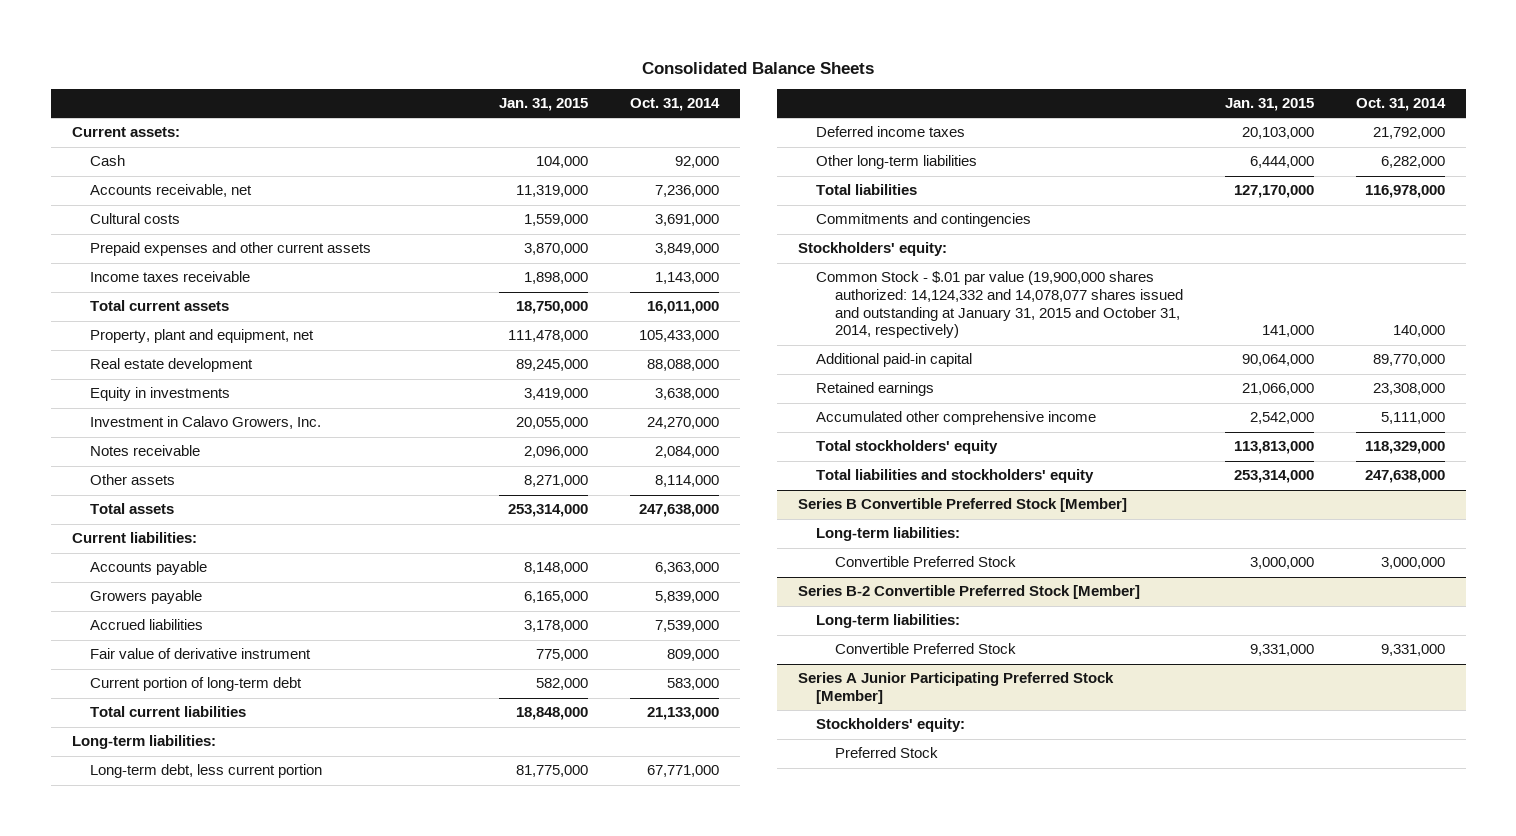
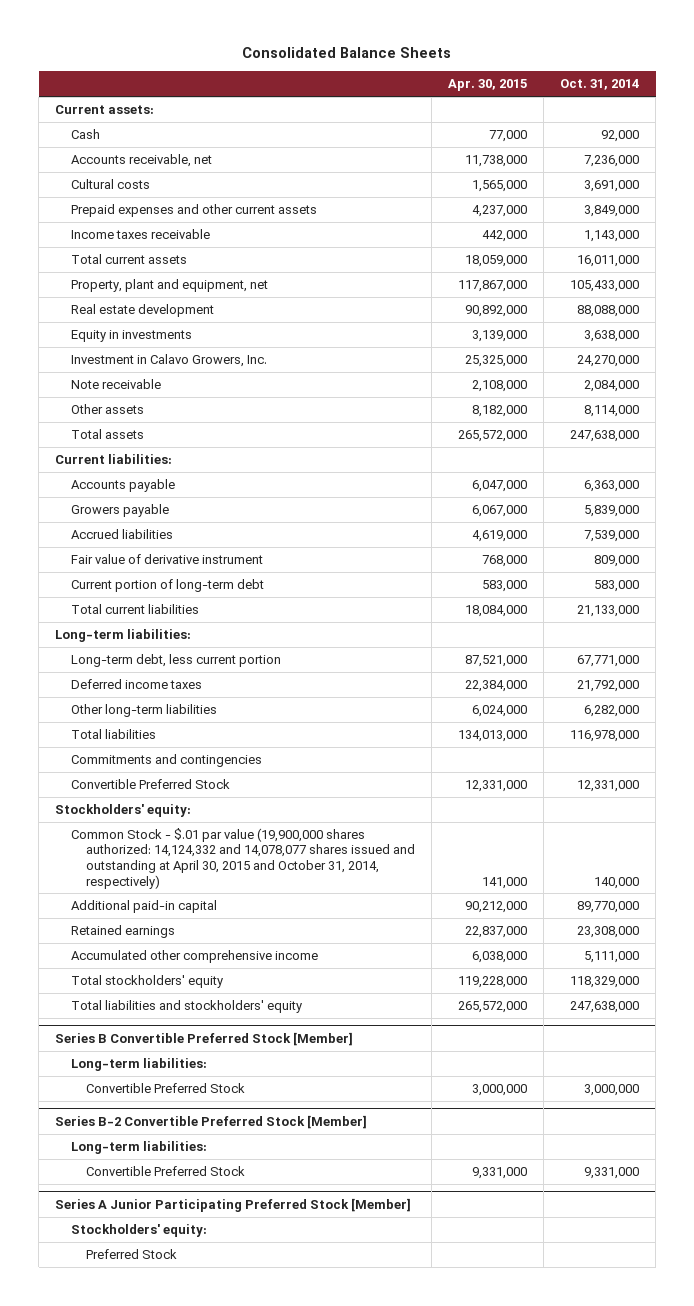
[498,98,588,112] Jan. 31, 2015 -> none
none -> [448,79,528,92] Apr. 30, 2015
[90,445,201,457] Notes receivable -> [70,378,161,389] Note receivable
none -> [70,778,230,789] Convertible Preferred Stock
[816,271,1183,339] Common Stock - $.01 par value (19,900,000 shares authorized: 14,124,332 and 14,078,077 shares issued and outstanding at January 31, 2015 and October 31, 2014, respectively) -> [70,827,416,889] Common Stock - $.01 par value (19,900,000 shares authorized: 14,124,332 and 14,078,077 shares issued and outstanding at April 30, 2015 and October 31, 2014, respectively)

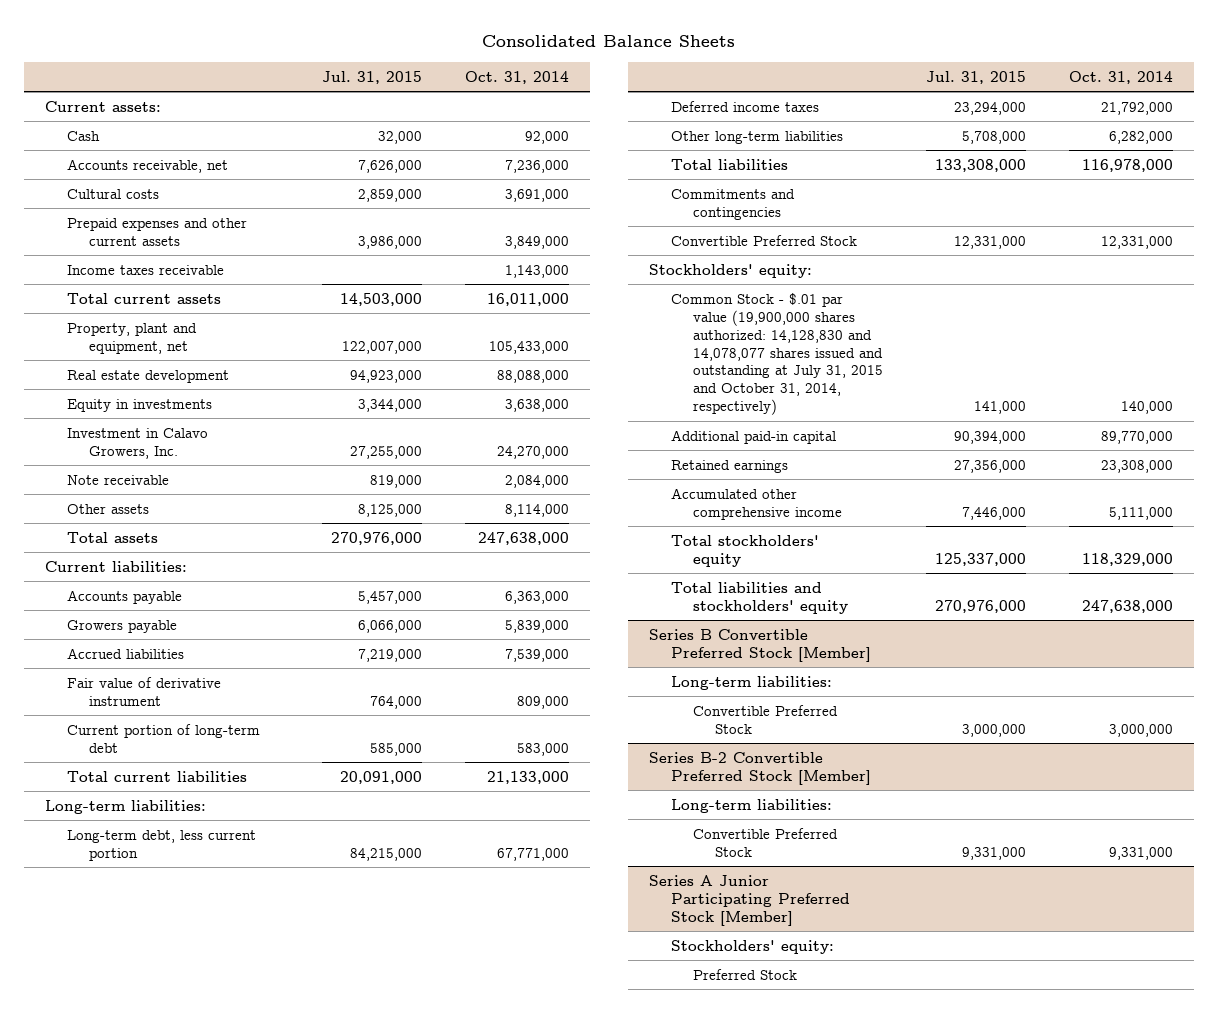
[448,79,528,92] Apr. 30, 2015 -> none
none -> [322,70,423,84] Jul. 31, 2015
[70,827,416,889] Common Stock - $.01 par value (19,900,000 shares authorized: 14,124,332 and 14,078,077 shares issued and outstanding at April 30, 2015 and October 31, 2014, respectively) -> [671,292,884,416] Common Stock - $.01 par value (19,900,000 shares authorized: 14,128,830 and 14,078,077 shares issued and outstanding at July 31, 2015 and October 31, 2014, respectively)

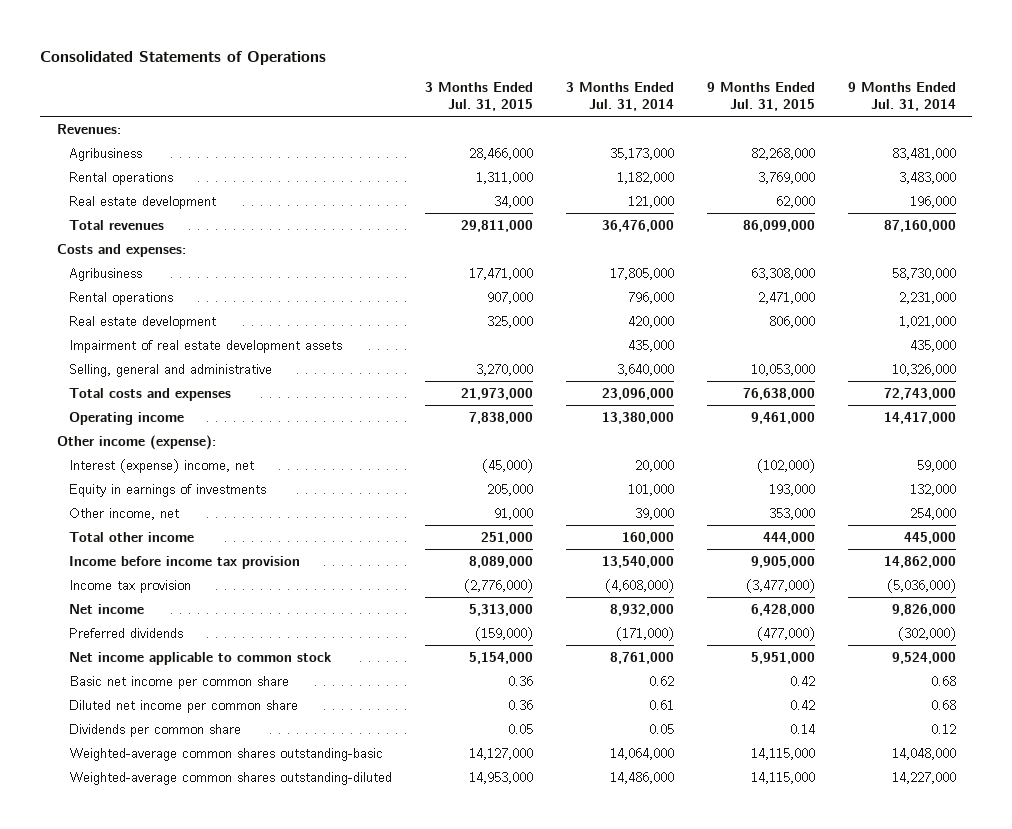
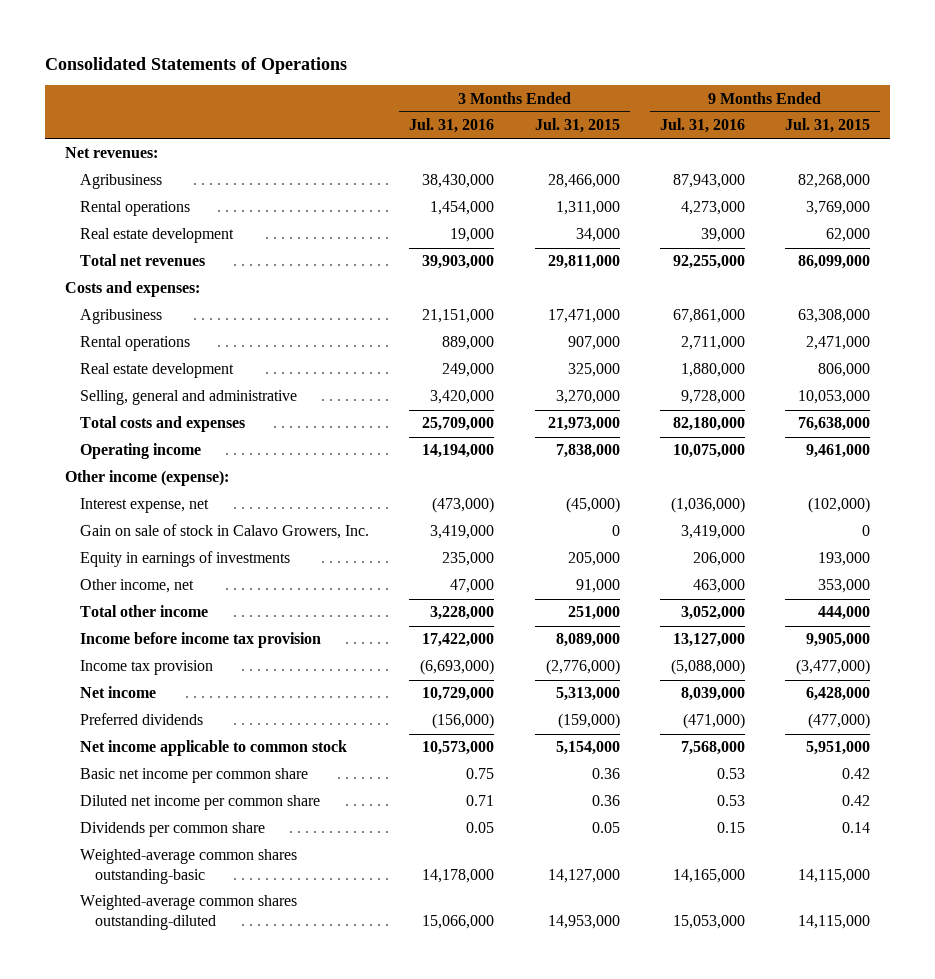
[565,82,674,112] 3 Months Ended Jul. 31, 2014 -> none
[847,82,956,112] 9 Months Ended Jul. 31, 2014 -> none
none -> [409,118,495,134] Jul. 31, 2016
none -> [659,118,745,134] Jul. 31, 2016
[56,123,121,134] Revenues: -> [65,147,159,159] Net revenues:
[68,219,164,230] Total revenues -> [80,254,206,267] Total net revenues
[68,339,342,353] Impairment of real estate development assets -> none
[68,458,254,473] Interest (expense) income, net -> [80,498,210,514] Interest expense, net
none -> [80,524,370,540] Gain on sale of stock in Calavo Growers, Inc.

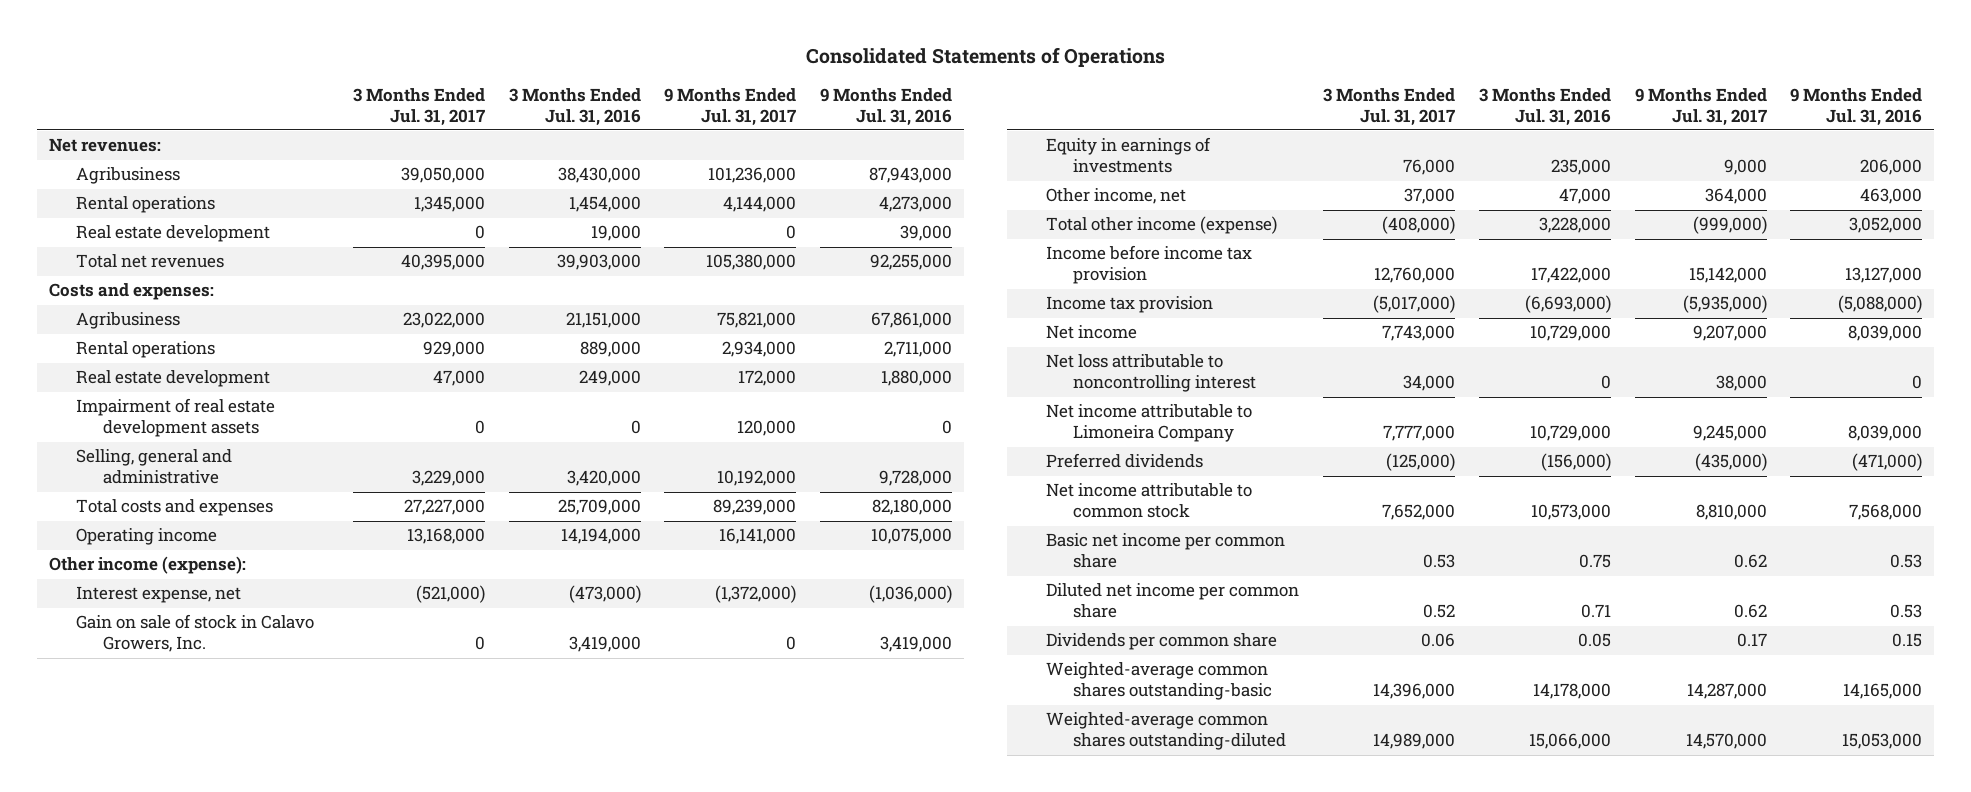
[534,118,620,134] Jul. 31, 2015 -> none
[785,118,871,134] Jul. 31, 2015 -> none
none -> [352,87,485,126] 3 Months Ended Jul. 31, 2017
none -> [664,87,797,126] 9 Months Ended Jul. 31, 2017
none -> [75,398,275,438] Impairment of real estate development assets
[80,605,209,618] Total other income -> [1045,216,1277,235] Total other income (expense)
none -> [1045,354,1257,393] Net loss attributable to noncontrolling interest
none -> [1045,404,1252,443] Net income attributable to Limoneira Company
[80,740,348,757] Net income applicable to common stock -> [1045,483,1252,519] Net income attributable to common stock

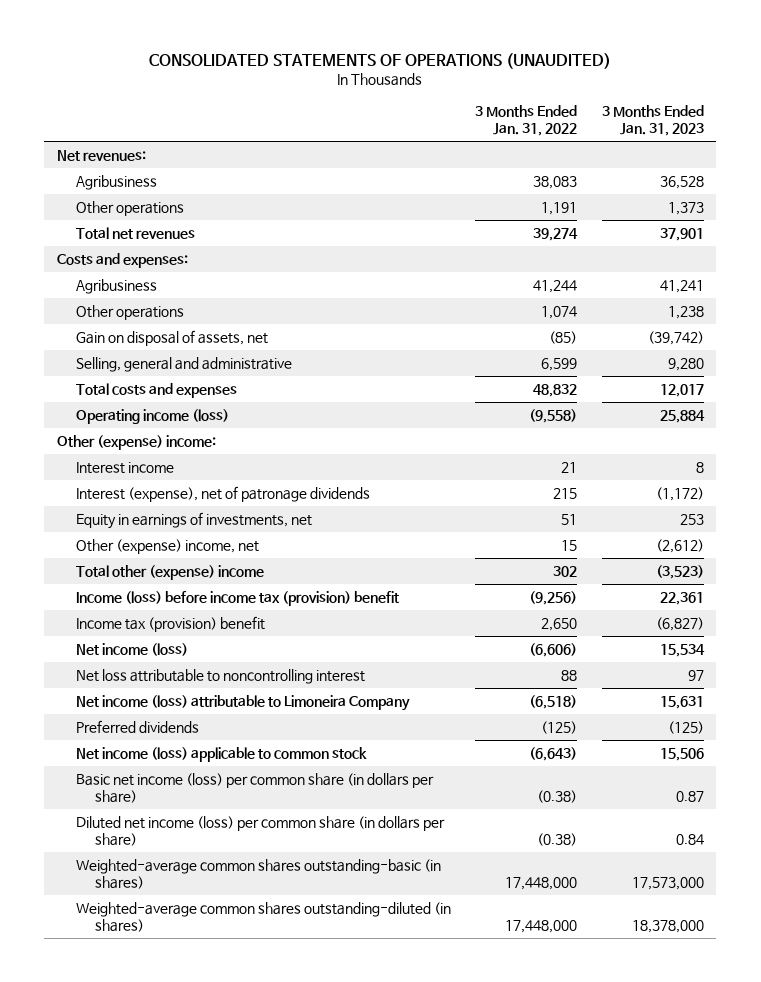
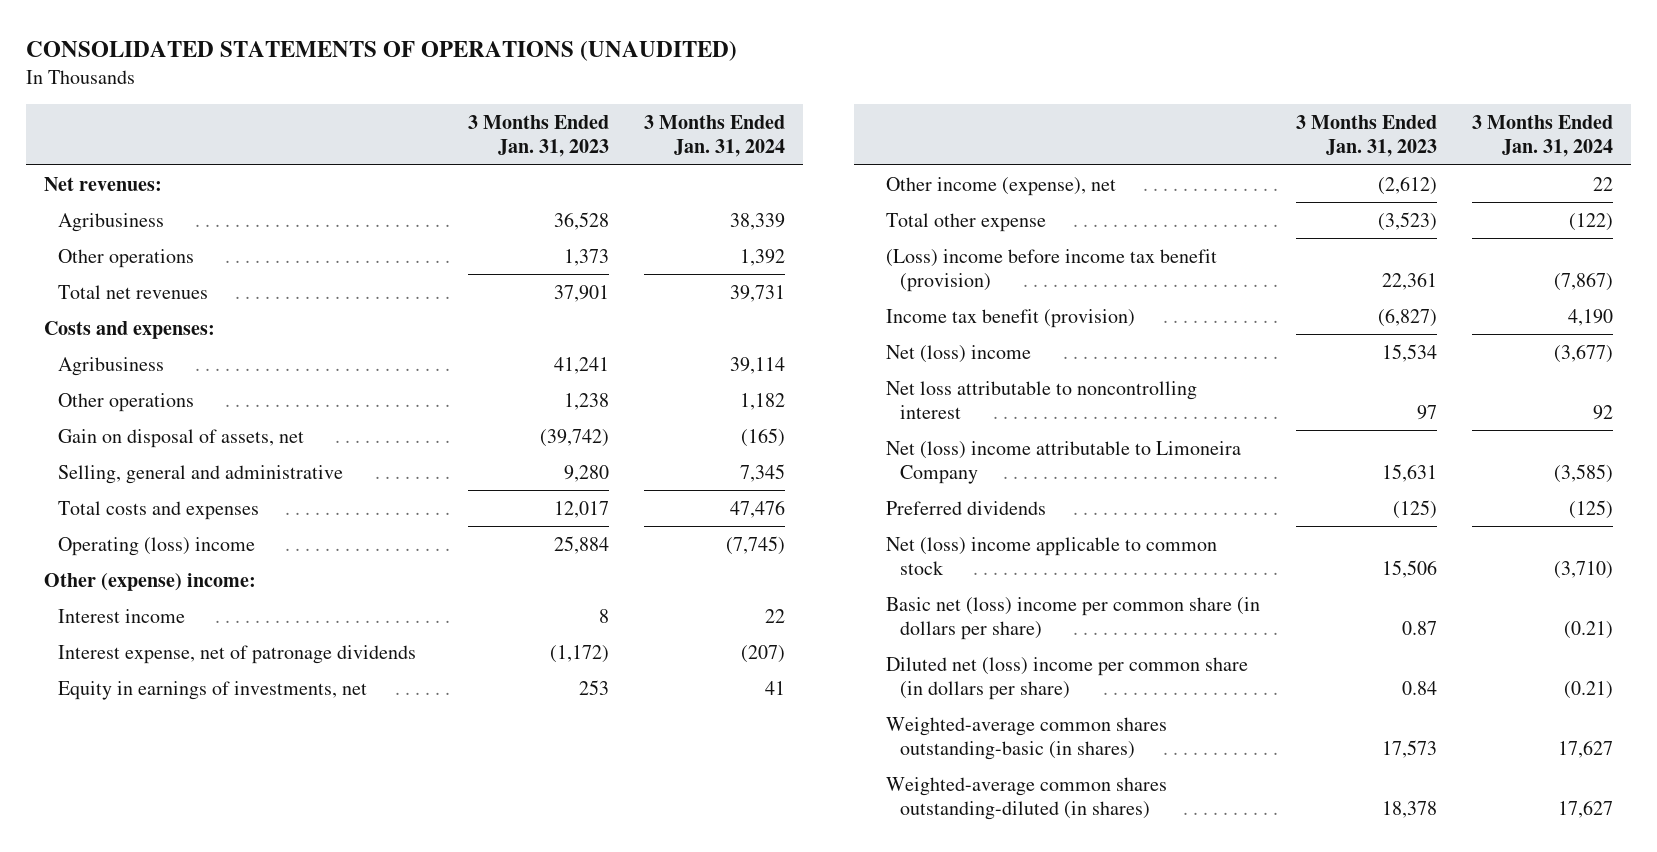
[475,105,578,137] 3 Months Ended Jan. 31, 2022 -> none
none -> [644,114,786,158] 3 Months Ended Jan. 31, 2024
[75,409,229,425] Operating income (loss) -> [58,536,256,556] Operating (loss) income
[75,486,370,503] Interest (expense), net of patronage dividends -> [58,644,417,664] Interest expense, net of patronage dividends
[75,539,259,555] Other (expense) income, net -> [885,176,1116,196] Other income (expense), net
[75,565,264,581] Total other (expense) income -> [885,212,1046,232] Total other expense
[75,591,399,607] Income (loss) before income tax (provision) benefit -> [885,248,1217,293] (Loss) income before income tax benefit (provision)
[75,616,265,633] Income tax (provision) benefit -> [885,308,1135,328] Income tax benefit (provision)
[75,643,188,657] Net income (loss) -> [885,344,1031,363] Net (loss) income
[75,695,410,712] Net income (loss) attributable to Limoneira Company -> [885,440,1241,485] Net (loss) income attributable to Limoneira Company
[75,747,367,763] Net income (loss) applicable to common stock -> [885,536,1217,576] Net (loss) income applicable to common stock
[75,773,434,804] Basic net income (loss) per common share (in dollars per share) -> [885,596,1260,641] Basic net (loss) income per common share (in dollars per share)
[75,816,445,847] Diluted net income (loss) per common share (in dollars per share) -> [885,656,1248,701] Diluted net (loss) income per common share (in dollars per share)
[632,877,705,891] 17,573,000 -> [1381,740,1437,759] 17,573
[632,920,705,934] 18,378,000 -> [1381,801,1437,819] 18,378

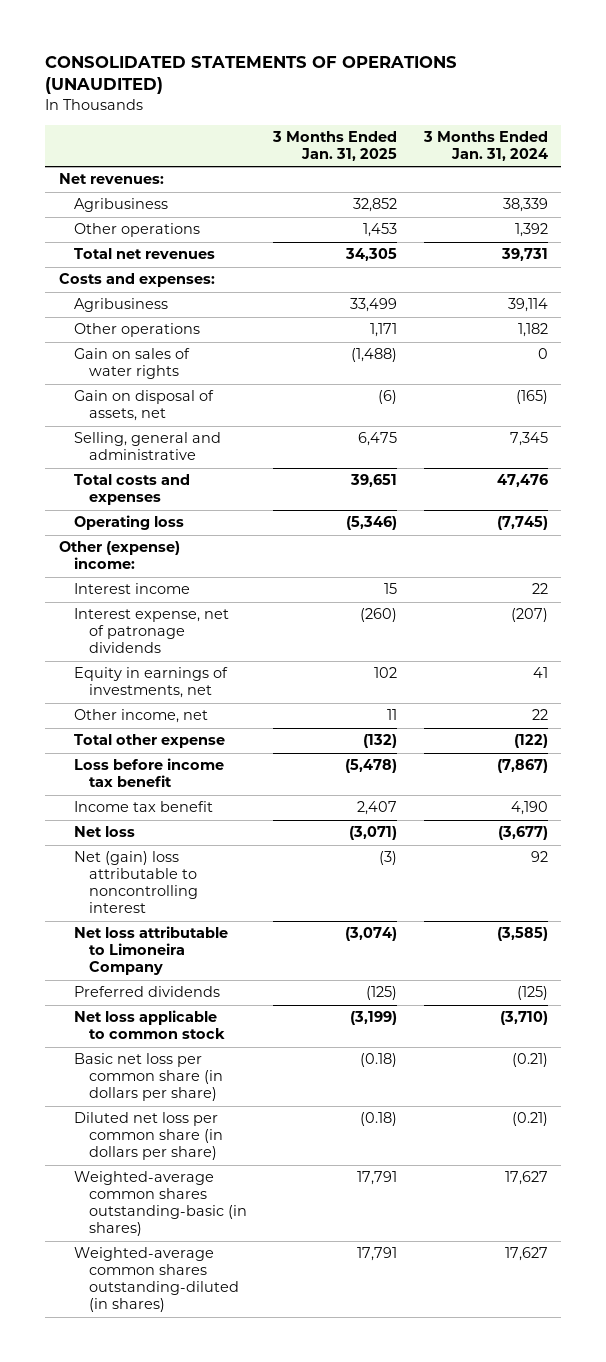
[467,114,609,158] 3 Months Ended Jan. 31, 2023 -> none
none -> [272,131,398,161] 3 Months Ended Jan. 31, 2025
none -> [73,348,190,380] Gain on sales of water rights
[58,536,256,556] Operating (loss) income -> [73,515,184,531] Operating loss
[885,176,1116,196] Other income (expense), net -> [73,709,208,724] Other income, net
[885,248,1217,293] (Loss) income before income tax benefit (provision) -> [73,758,224,788] Loss before income tax benefit
[885,308,1135,328] Income tax benefit (provision) -> [73,801,213,813] Income tax benefit
[885,344,1031,363] Net (loss) income -> [73,826,135,838] Net loss
[885,380,1197,420] Net loss attributable to noncontrolling interest -> [73,851,198,914] Net (gain) loss attributable to noncontrolling interest
[885,440,1241,485] Net (loss) income attributable to Limoneira Company -> [73,926,228,976] Net loss attributable to Limoneira Company
[885,536,1217,576] Net (loss) income applicable to common stock -> [73,1010,225,1040] Net loss applicable to common stock
[885,596,1260,641] Basic net (loss) income per common share (in dollars per share) -> [73,1053,223,1102] Basic net loss per common share (in dollars per share)
[885,656,1248,701] Diluted net (loss) income per common share (in dollars per share) -> [73,1112,223,1161] Diluted net loss per common share (in dollars per share)

